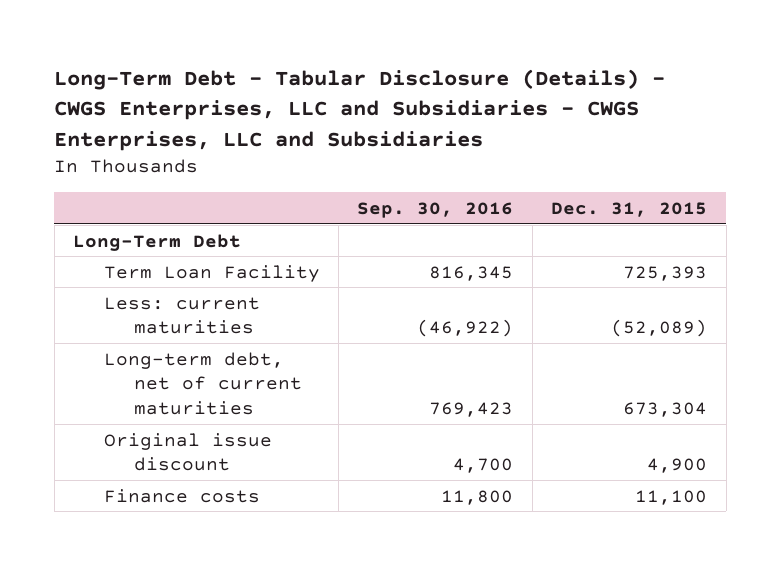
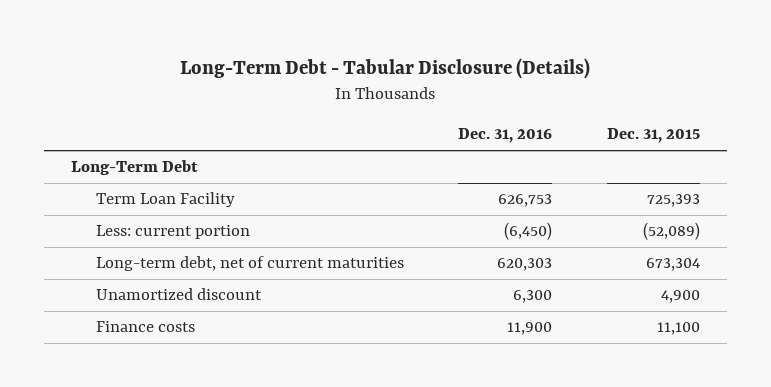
[54,68,666,151] Long-Term Debt - Tabular Disclosure (Details) - CWGS Enterprises, LLC and Subsidiaries - CWGS Enterprises, LLC and Subsidiaries -> [180,57,591,79] Long-Term Debt - Tabular Disclosure (Details)
[357,201,514,218] Sep. 30, 2016 -> none
none -> [458,128,553,144] Dec. 31, 2016
[103,296,260,335] Less: current maturities -> [96,225,251,240] Less: current portion
[103,432,272,472] Original issue discount -> [96,288,263,301] Unamortized discount

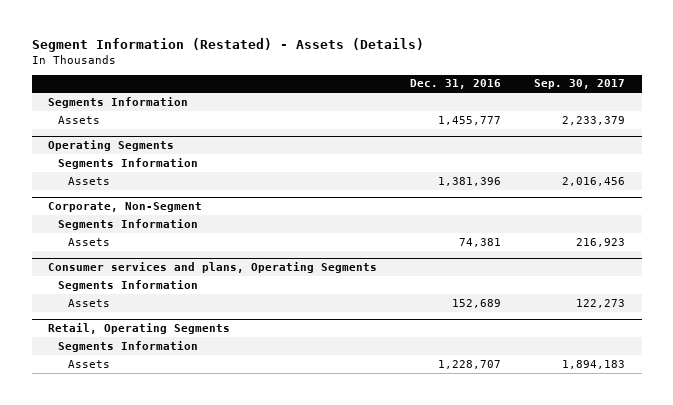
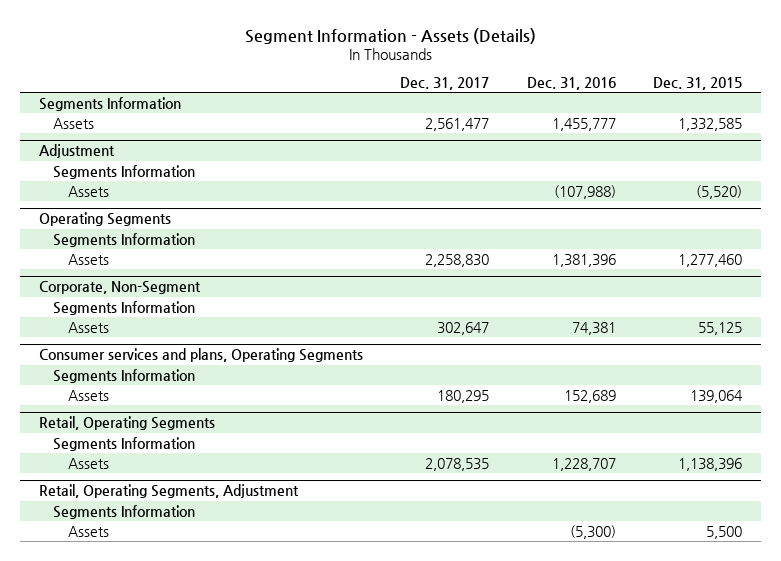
[31,37,424,52] Segment Information (Restated) - Assets (Details) -> [244,27,536,44] Segment Information - Assets (Details)
[534,79,626,90] Sep. 30, 2017 -> none
none -> [400,77,490,91] Dec. 31, 2017
none -> [653,77,743,91] Dec. 31, 2015
none -> [38,144,115,159] Adjustment
none -> [53,164,196,179] Segments Information
none -> [68,185,110,197] Assets
none -> [38,484,299,499] Retail, Operating Segments, Adjustment
none -> [53,504,196,519] Segments Information
none -> [68,525,110,537] Assets

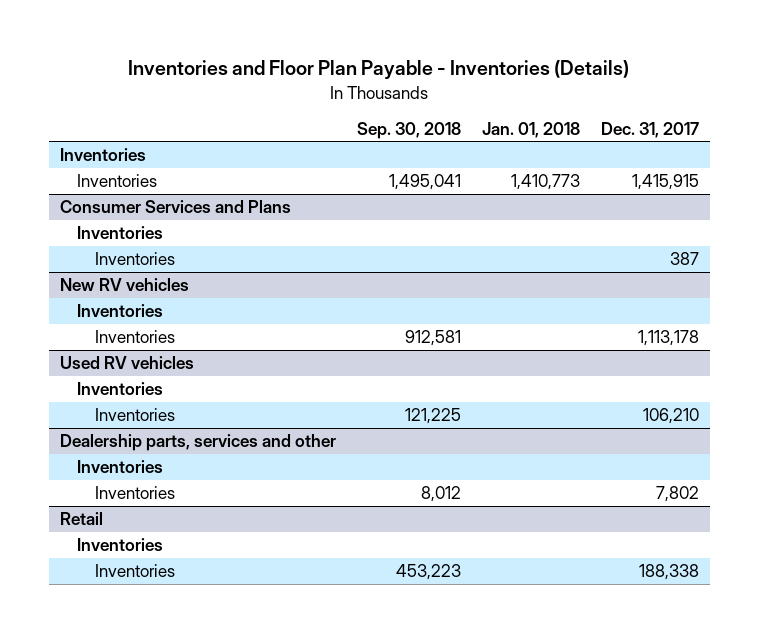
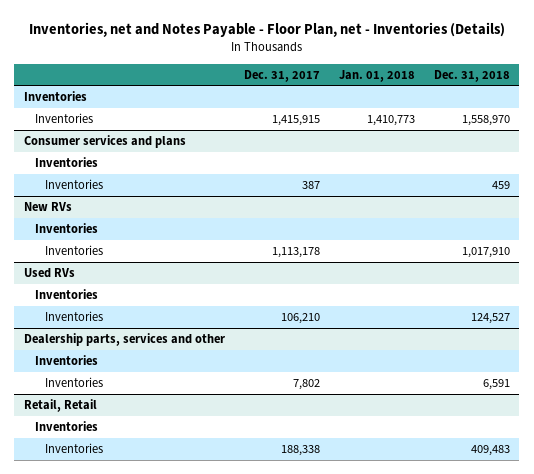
[128,60,630,80] Inventories and Floor Plan Payable - Inventories (Details) -> [28,21,505,37] Inventories, net and Notes Payable - Floor Plan, net - Inventories (Details)
[356,121,461,139] Sep. 30, 2018 -> none
none -> [433,69,510,82] Dec. 31, 2018
[59,200,291,214] Consumer Services and Plans -> [23,135,186,149] Consumer services and plans
[59,278,189,292] New RV vehicles -> [23,202,72,212] New RVs
[59,356,194,370] Used RV vehicles -> [23,268,75,279] Used RVs
[59,512,103,526] Retail -> [23,399,97,413] Retail, Retail

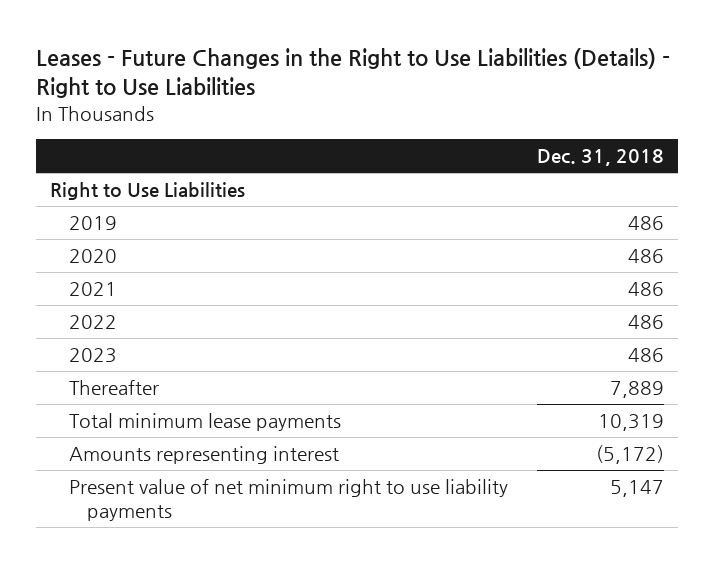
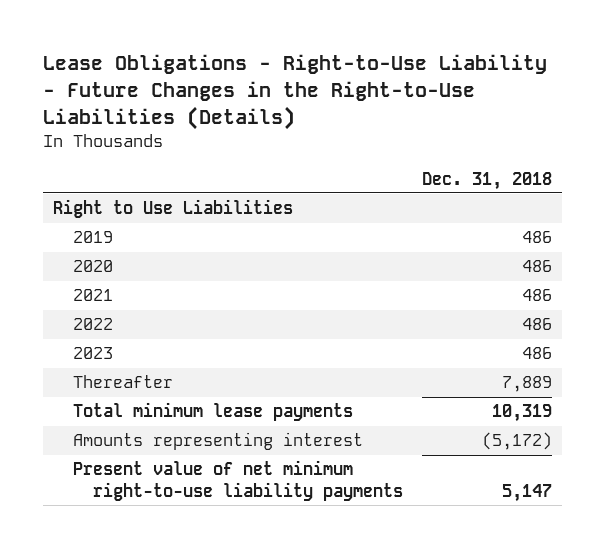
[35,48,670,99] Leases - Future Changes in the Right to Use Liabilities (Details) - Right to Use Liabilities -> [43,54,548,130] Lease Obligations - Right-to-Use Liability - Future Changes in the Right-to-Use Liabilities (Details)
[68,479,508,521] Present value of net minimum right to use liability payments -> [72,460,403,501] Present value of net minimum right-to-use liability payments

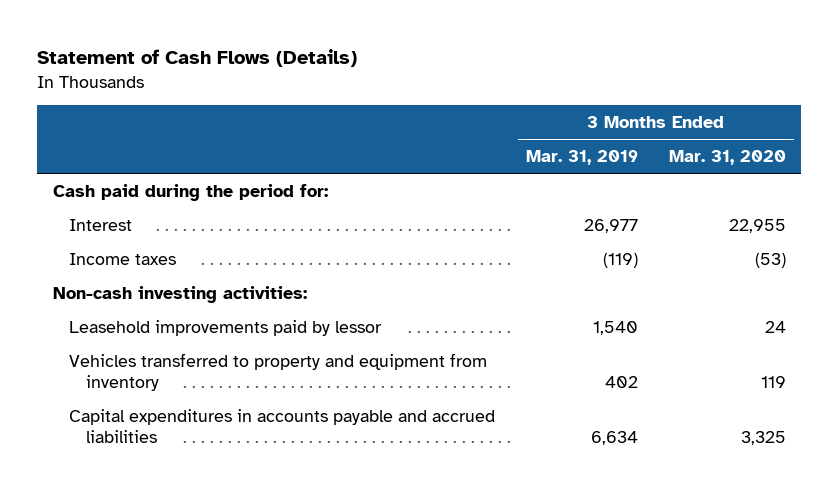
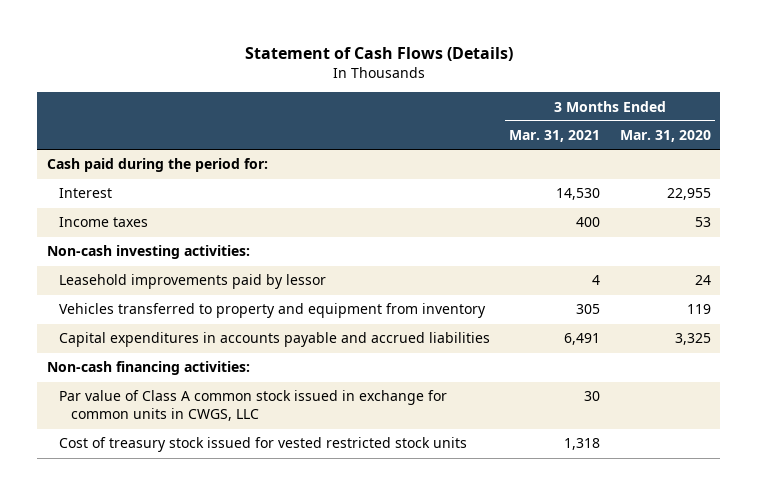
[526,150,639,166] Mar. 31, 2019 -> none
none -> [509,130,601,143] Mar. 31, 2021
[755,252,787,268] (53) -> [694,217,711,228] 53
none -> [47,361,251,376] Non-cash financing activities:
none -> [59,390,448,422] Par value of Class A common stock issued in exchange for common units in CWGS, LLC
none -> [59,437,468,453] Cost of treasury stock issued for vested restricted stock units

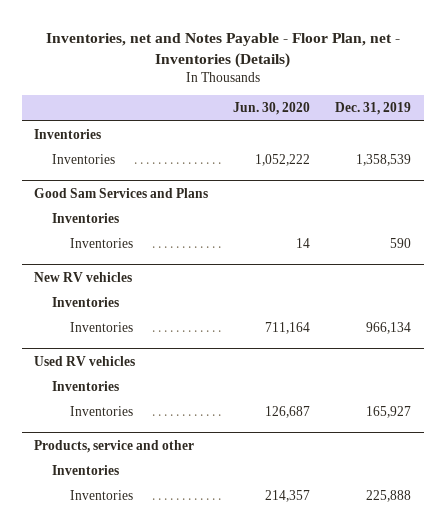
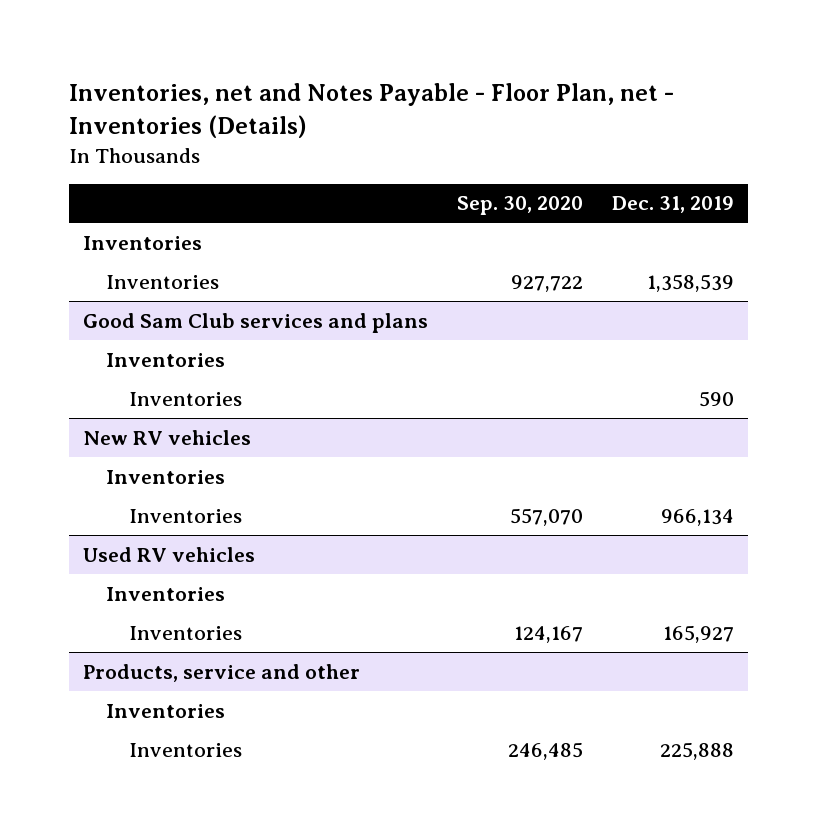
[233,102,311,116] Jun. 30, 2020 -> none
none -> [456,196,583,216] Sep. 30, 2020
[34,187,209,198] Good Sam Services and Plans -> [83,312,429,333] Good Sam Club services and plans

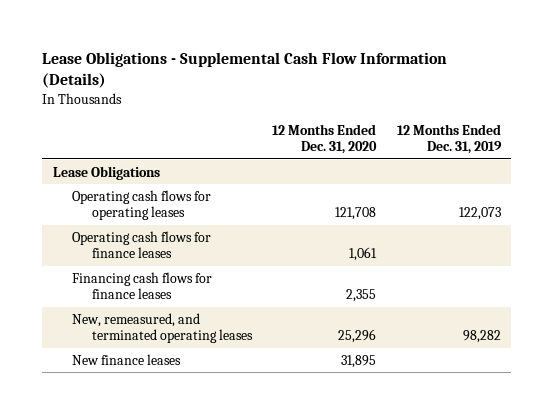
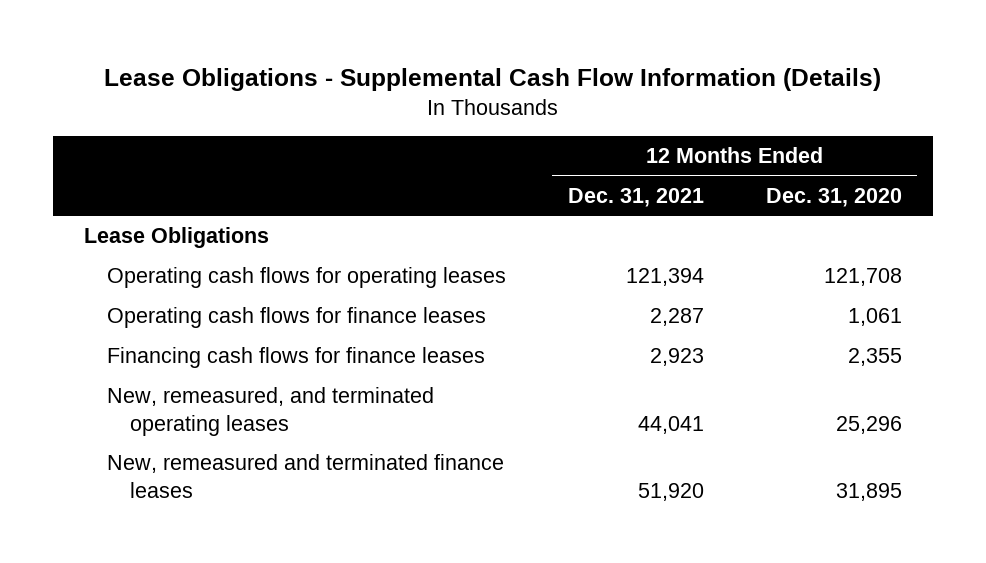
[396,123,502,155] 12 Months Ended Dec. 31, 2019 -> none
none -> [567,187,704,207] Dec. 31, 2021
[72,353,182,365] New finance leases -> [106,454,504,498] New, remeasured and terminated finance leases

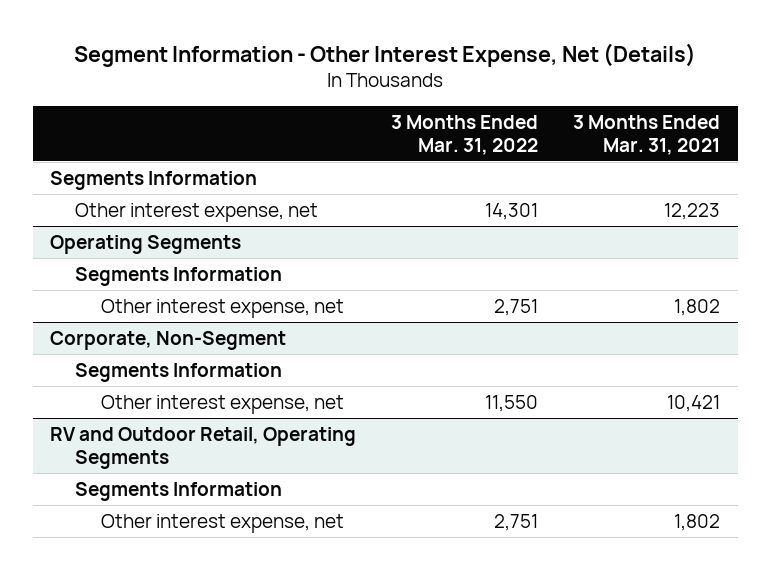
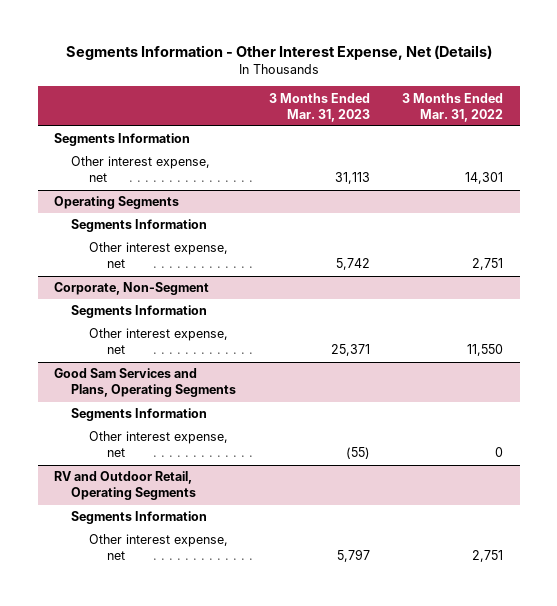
[74,42,697,67] Segment Information - Other Interest Expense, Net (Details) -> [65,45,492,61] Segments Information - Other Interest Expense, Net (Details)
[573,114,721,155] 3 Months Ended Mar. 31, 2021 -> none
none -> [268,92,370,122] 3 Months Ended Mar. 31, 2023
none -> [53,368,237,398] Good Sam Services and Plans, Operating Segments
none -> [71,408,208,422] Segments Information
none -> [89,431,229,458] Other interest expense, net

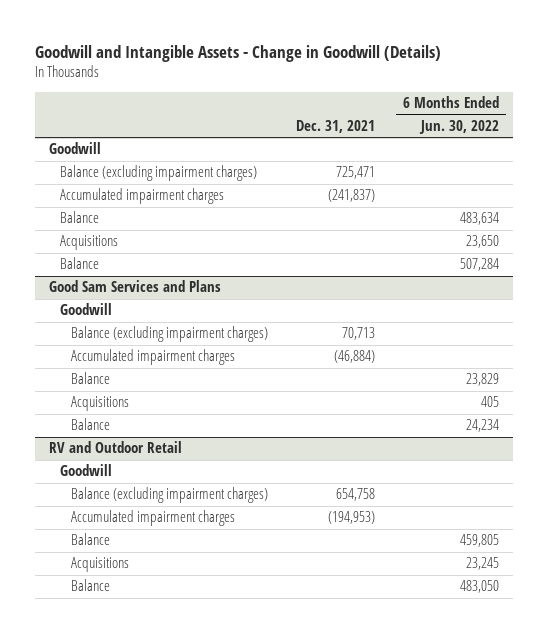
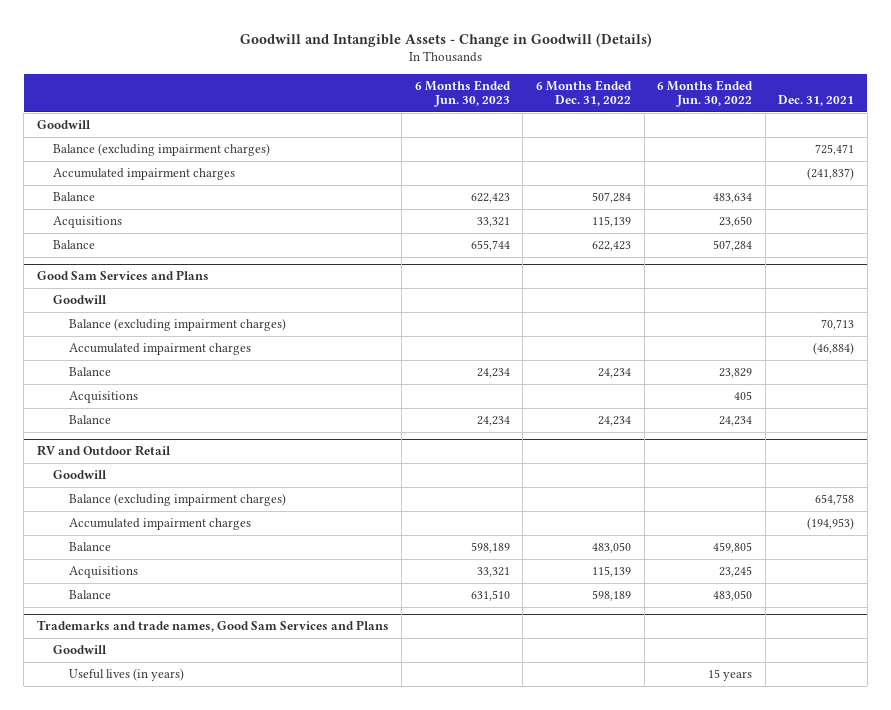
none -> [414,79,511,108] 6 Months Ended Jun. 30, 2023
none -> [536,79,633,107] 6 Months Ended Dec. 31, 2022
none -> [36,620,389,633] Trademarks and trade names, Good Sam Services and Plans
none -> [52,644,107,654] Goodwill
none -> [69,667,185,681] Useful lives (in years)

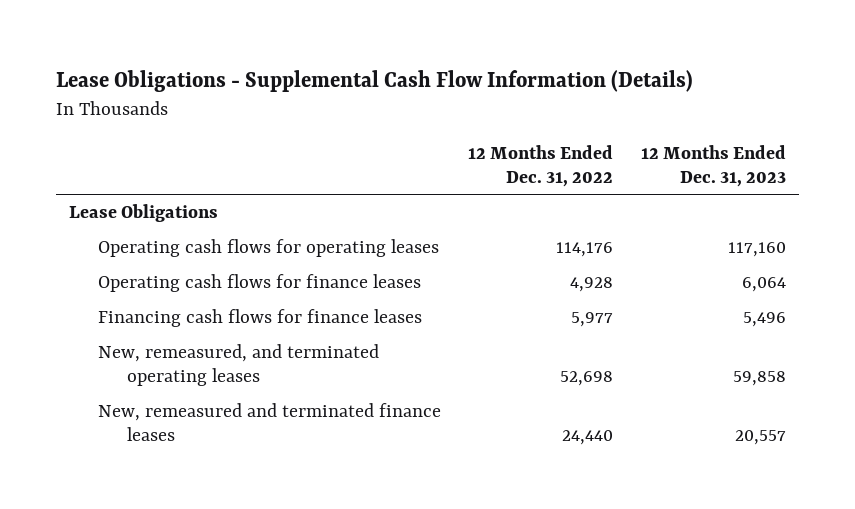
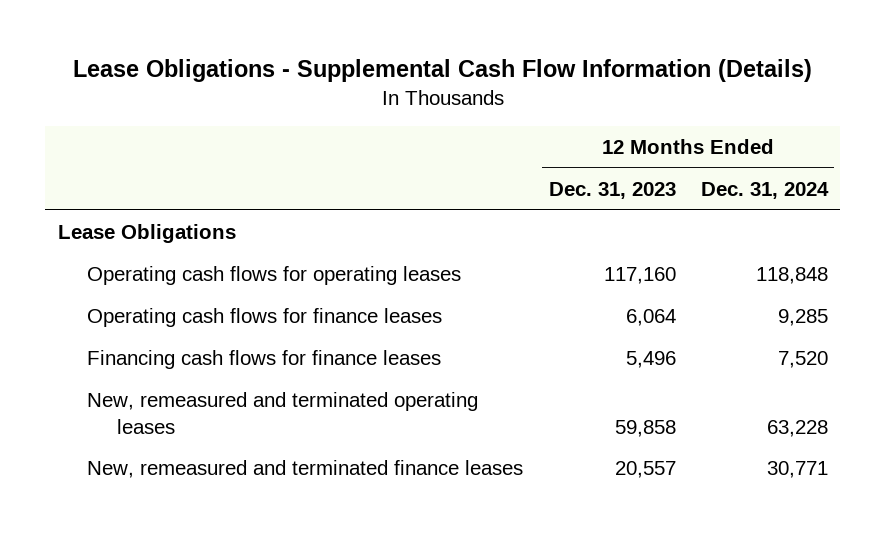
[468,144,614,187] 12 Months Ended Dec. 31, 2022 -> none
none -> [700,181,829,199] Dec. 31, 2024
[98,344,380,387] New, remeasured, and terminated operating leases -> [87,392,479,434] New, remeasured and terminated operating leases

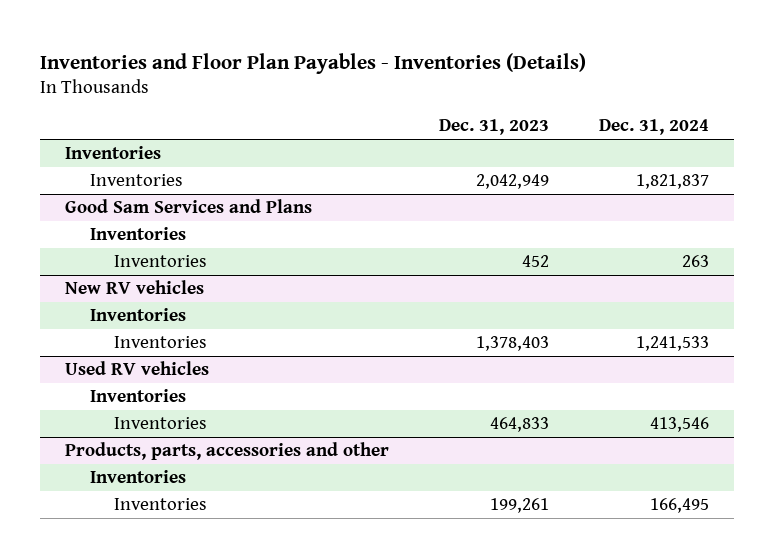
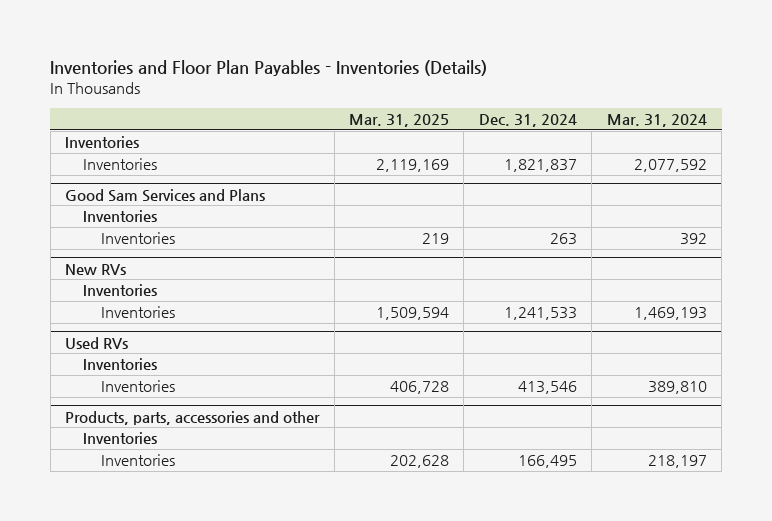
[438,119,549,136] Dec. 31, 2023 -> none
none -> [348,114,449,128] Mar. 31, 2025
none -> [606,114,707,128] Mar. 31, 2024
[64,280,204,295] New RV vehicles -> [65,263,127,275] New RVs
[64,361,209,376] Used RV vehicles -> [65,336,129,349] Used RVs

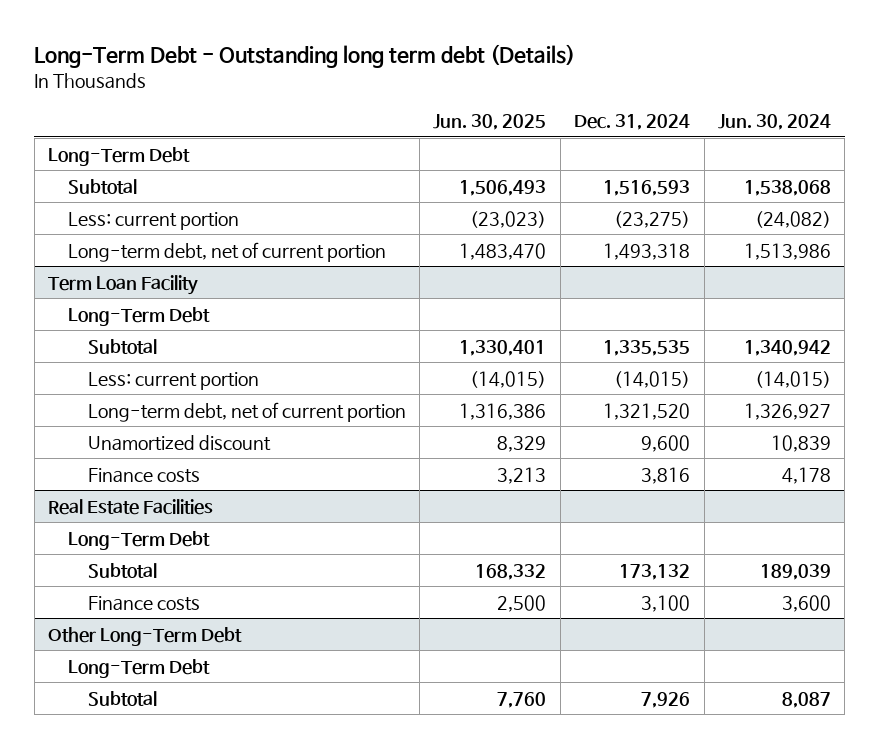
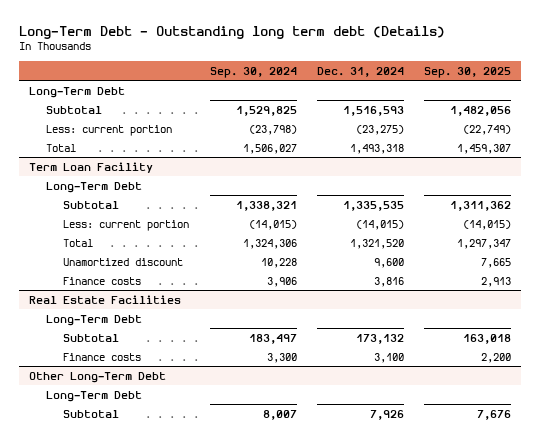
[433,114,547,131] Jun. 30, 2025 -> none
[717,114,831,131] Jun. 30, 2024 -> none
none -> [209,66,297,78] Sep. 30, 2024
none -> [423,66,511,78] Sep. 30, 2025
[67,241,386,262] Long-term debt, net of current portion -> [46,143,77,152] Total
[87,401,406,422] Long-term debt, net of current portion -> [63,238,94,247] Total

